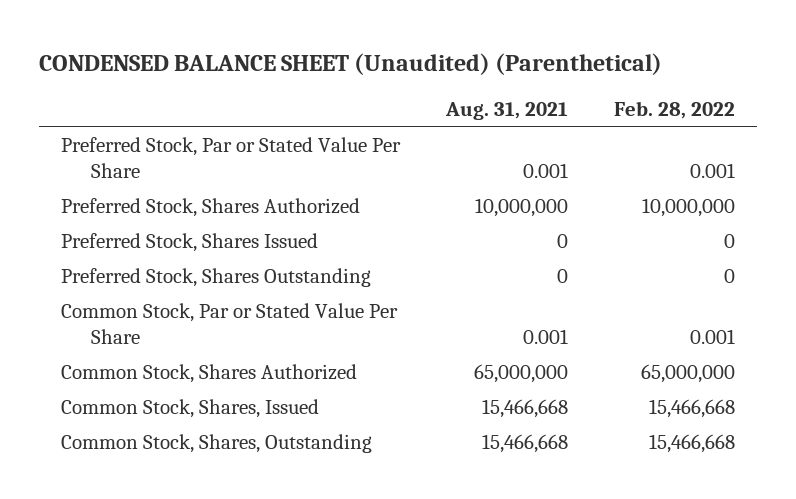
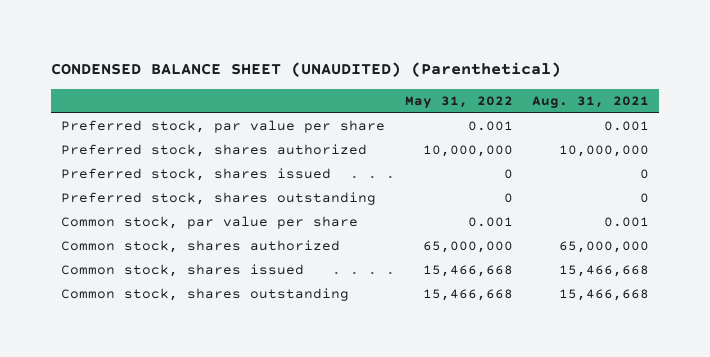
[38,52,662,75] CONDENSED BALANCE SHEET (Unaudited) (Parenthetical) -> [51,61,562,77] CONDENSED BALANCE SHEET (UNAUDITED) (Parenthetical)
[613,101,735,120] Feb. 28, 2022 -> none
none -> [404,96,513,109] May 31, 2022
[61,137,402,179] Preferred Stock, Par or Stated Value Per Share -> [60,120,385,134] Preferred stock, par value per share
[61,198,361,218] Preferred Stock, Shares Authorized -> [60,144,367,158] Preferred stock, shares authorized
[61,233,319,253] Preferred Stock, Shares Issued -> [60,168,331,182] Preferred stock, shares issued
[61,268,372,288] Preferred Stock, Shares Outstanding -> [60,192,376,206] Preferred stock, shares outstanding
[61,303,399,345] Common Stock, Par or Stated Value Per Share -> [60,216,358,230] Common stock, par value per share
[61,364,358,384] Common Stock, Shares Authorized -> [60,240,340,254] Common stock, shares authorized
[61,399,320,419] Common Stock, Shares, Issued -> [60,264,304,278] Common stock, shares issued
[61,434,373,454] Common Stock, Shares, Outstanding -> [60,288,349,302] Common stock, shares outstanding

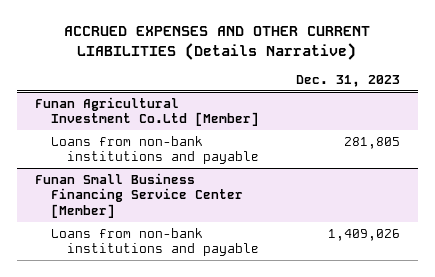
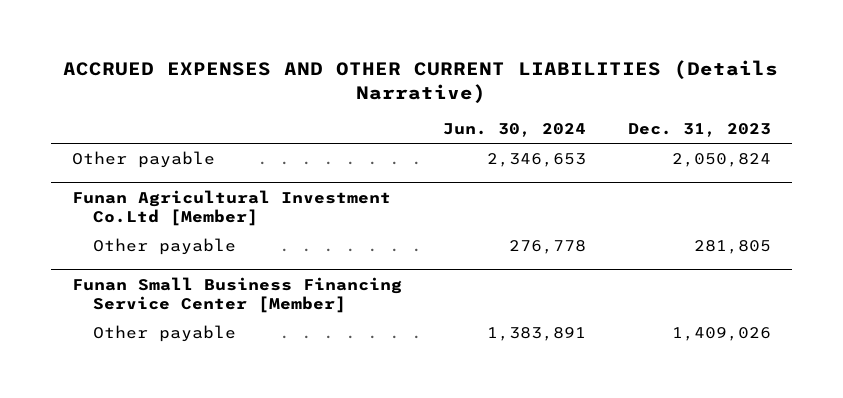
none -> [443,123,587,138] Jun. 30, 2024
none -> [71,150,215,168] Other payable
[51,135,260,165] Loans from non-bank institutions and payable -> [92,237,236,255] Other payable
[51,227,260,257] Loans from non-bank institutions and payable -> [92,324,236,342] Other payable

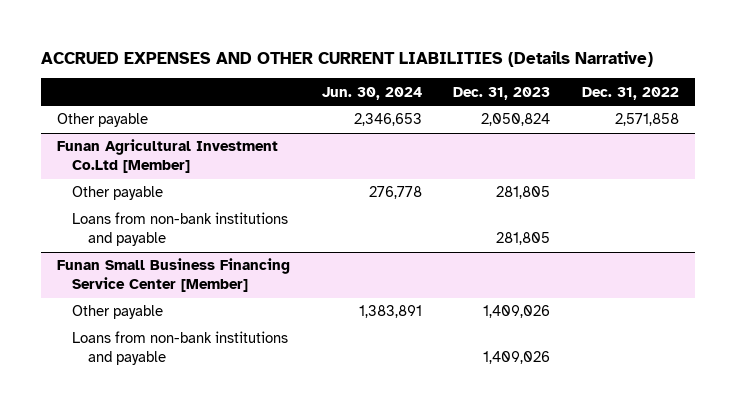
none -> [582,86,680,100] Dec. 31, 2022
none -> [72,212,289,247] Loans from non-bank institutions and payable
none -> [72,331,289,366] Loans from non-bank institutions and payable

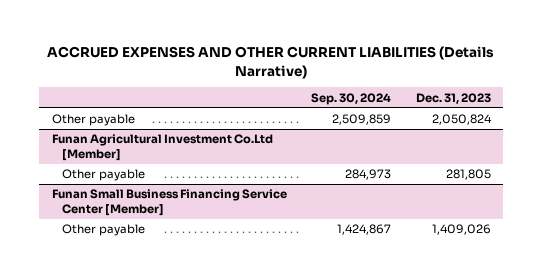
[321,86,422,100] Jun. 30, 2024 -> none
[582,86,680,100] Dec. 31, 2022 -> none
none -> [311,92,392,105] Sep. 30, 2024
[72,212,289,247] Loans from non-bank institutions and payable -> none
[72,331,289,366] Loans from non-bank institutions and payable -> none

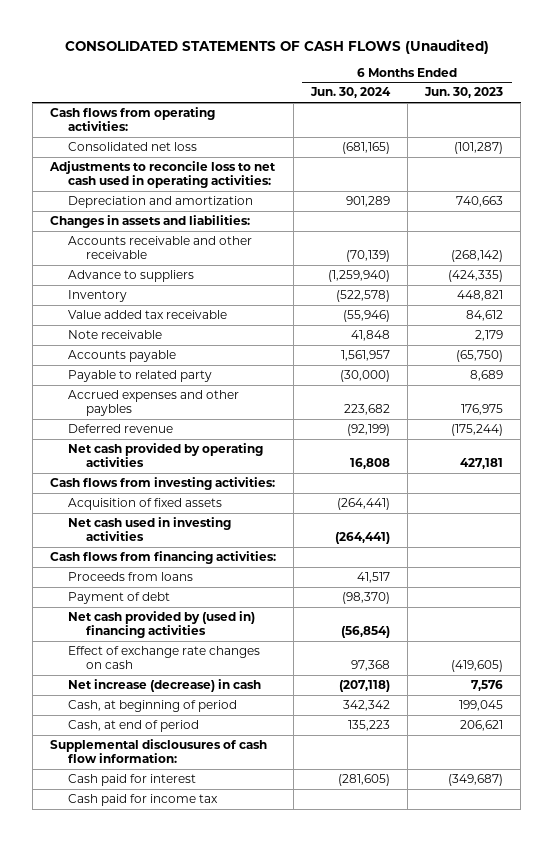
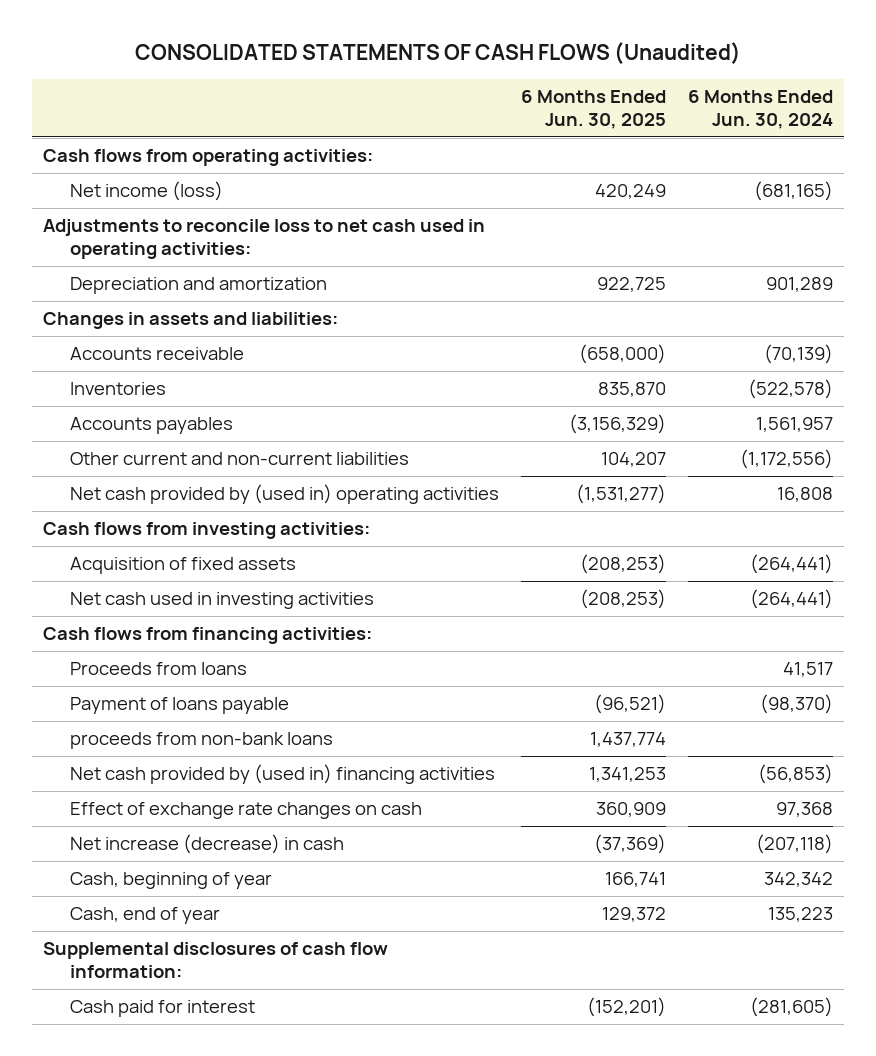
[424,87,504,99] Jun. 30, 2023 -> none
none -> [521,89,667,129] 6 Months Ended Jun. 30, 2025
[68,142,198,152] Consolidated net loss -> [70,181,224,202] Net income (loss)
[68,270,195,283] Advance to suppliers -> none
[68,310,228,320] Value added tax receivable -> none
[68,330,163,340] Note receivable -> none
[68,370,213,383] Payable to related party -> none
[68,390,240,417] Accrued expenses and other paybles -> none
[68,424,174,434] Deferred revenue -> none
[68,236,253,260] Accounts receivable and other receivable -> [70,347,245,361] Accounts receivable
[68,290,128,303] Inventory -> [70,382,167,396] Inventories
[68,350,177,363] Accounts payable -> [70,417,234,435] Accounts payables
none -> [70,452,410,466] Other current and non-current liabilities
[68,443,264,468] Net cash provided by operating activities -> [70,484,500,505] Net cash provided by (used in) operating activities
[68,592,171,605] Payment of debt -> [70,697,290,715] Payment of loans payable
none -> [70,732,334,750] proceeds from non-bank loans
[341,626,391,639] (56,854) -> [758,764,834,785] (56,853)
[68,700,238,713] Cash, at beginning of period -> [70,872,273,890] Cash, beginning of year
[68,720,200,733] Cash, at end of period -> [70,907,221,925] Cash, end of year
[49,739,267,764] Supplemental disclousures of cash flow information: -> [42,942,388,979] Supplemental disclosures of cash flow information:
[68,794,219,807] Cash paid for income tax -> none

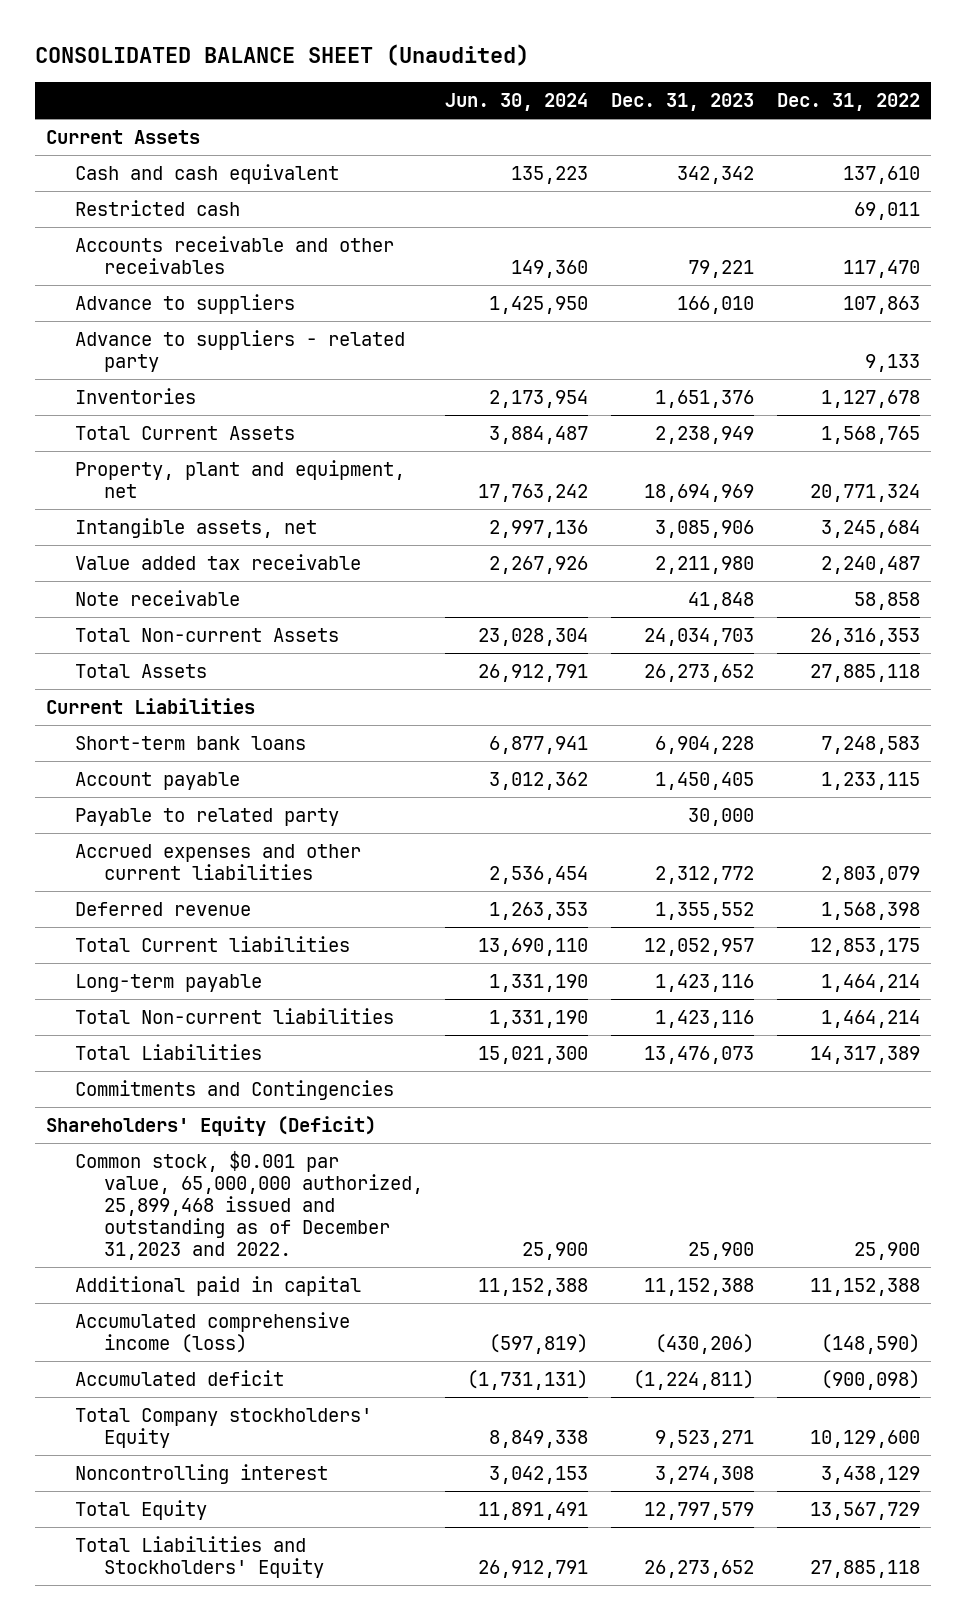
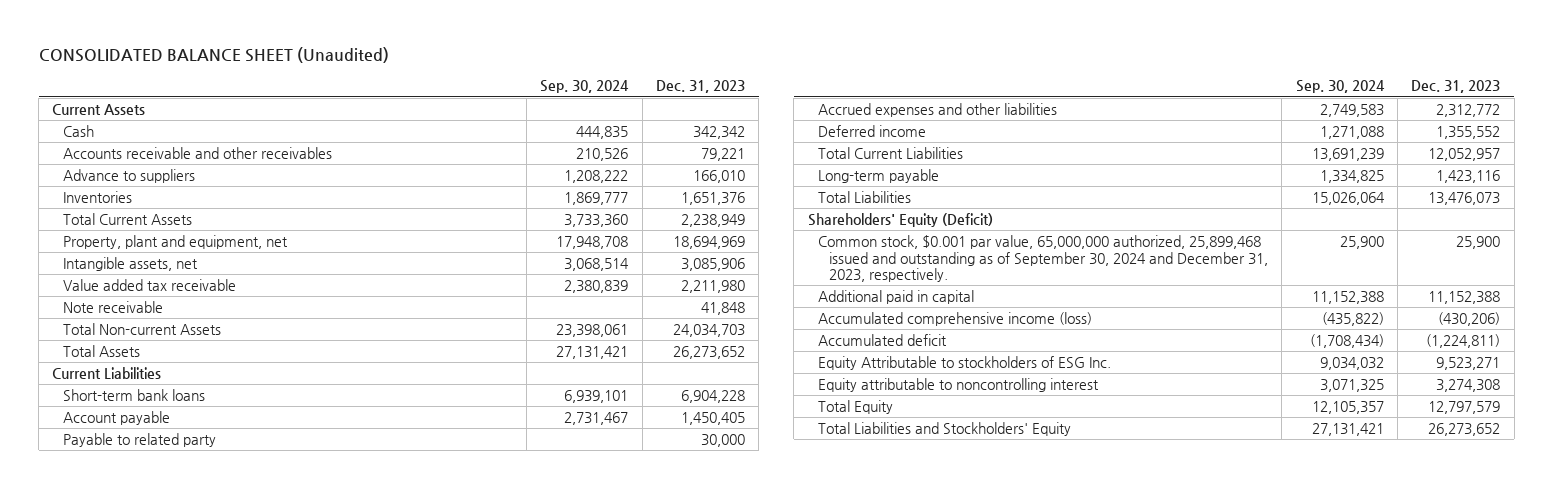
[445,92,589,111] Jun. 30, 2024 -> none
[777,92,921,111] Dec. 31, 2022 -> none
none -> [540,80,630,94] Sep. 30, 2024
[74,199,240,216] Restricted cash -> none
[74,163,339,184] Cash and cash equivalent -> [63,125,95,138] Cash
[74,329,405,372] Advance to suppliers - related party -> none
[74,843,361,880] Accrued expenses and other current liabilities -> [818,103,1058,118] Accrued expenses and other liabilities
[74,901,251,916] Deferred revenue -> [818,125,927,138] Deferred income
[74,935,350,952] Total Current liabilities -> [818,147,964,160] Total Current Liabilities
[74,1007,394,1024] Total Non-current liabilities -> none
[74,1079,394,1100] Commitments and Contingencies -> none
[74,1150,423,1260] Common stock, $0.001 par value, 65,000,000 authorized, 25,899,468 issued and outstanding as of December 31,2023 and 2022. -> [818,235,1269,283] Common stock, $0.001 par value, 65,000,000 authorized, 25,899,468 issued and outstanding as of September 30, 2024 and December 31, 2023, respectively.
[74,1407,372,1448] Total Company stockholders' Equity -> [818,356,1112,371] Equity Attributable to stockholders of ESG Inc.
[74,1463,328,1484] Noncontrolling interest -> [818,378,1100,393] Equity attributable to noncontrolling interest

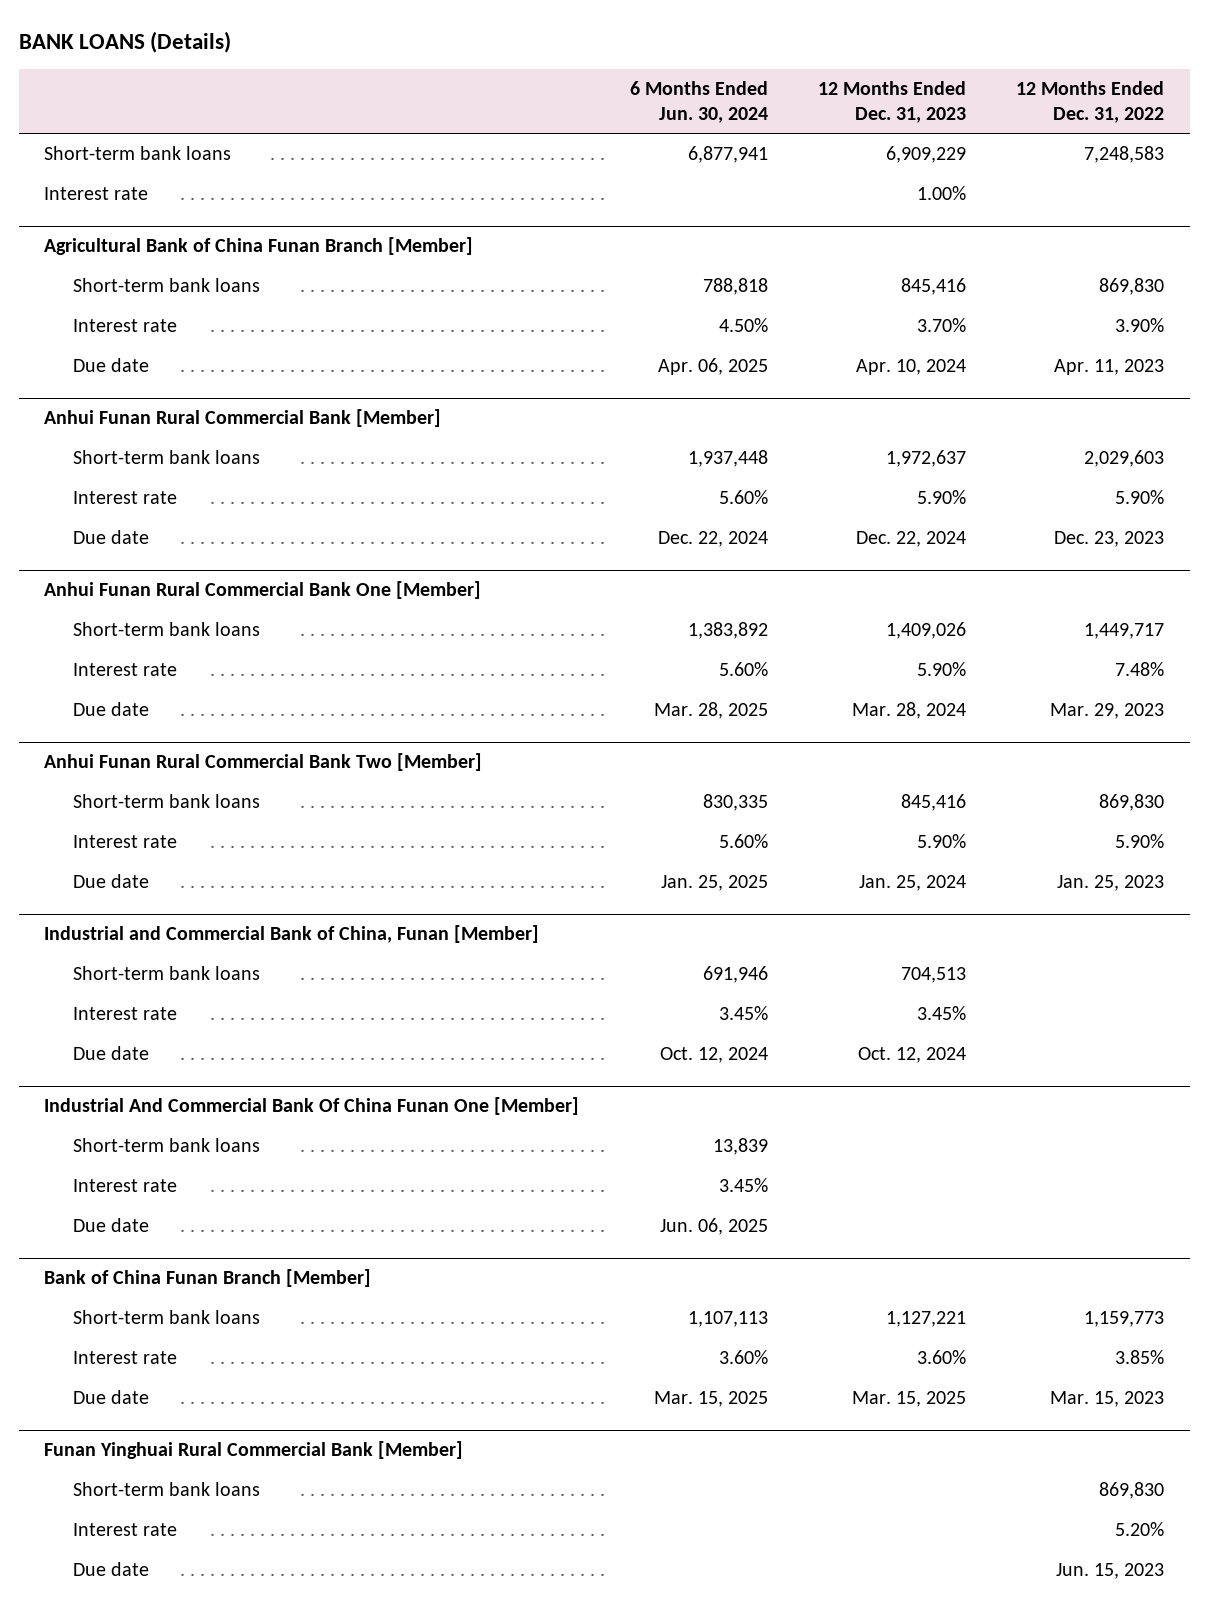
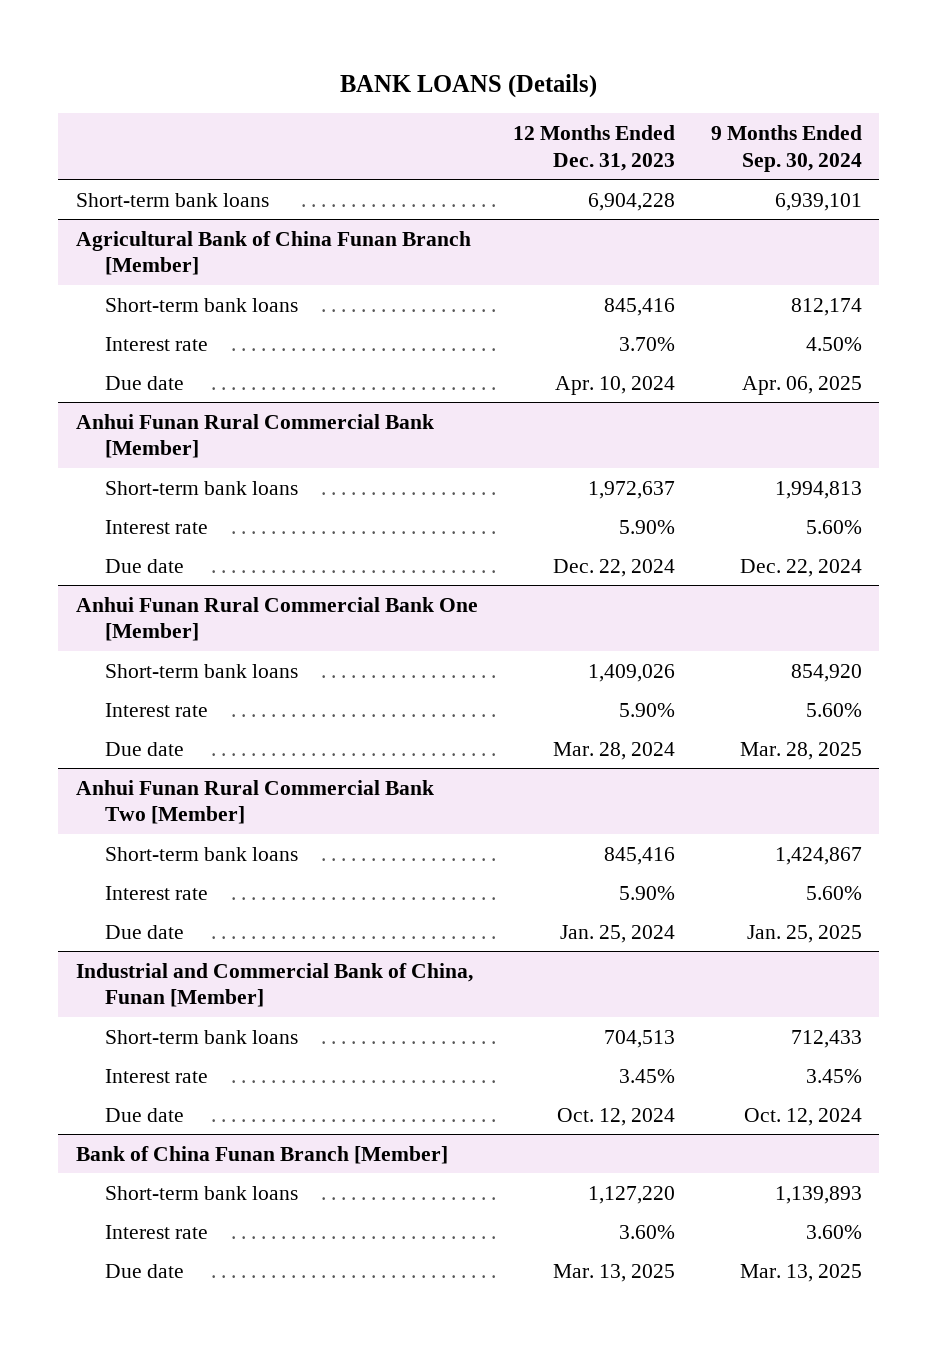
[629,81,768,123] 6 Months Ended Jun. 30, 2024 -> none
[1016,81,1165,123] 12 Months Ended Dec. 31, 2022 -> none
none -> [710,125,862,172] 9 Months Ended Sep. 30, 2024
[44,187,149,201] Interest rate -> none
[886,146,967,164] 6,909,229 -> [588,192,676,211] 6,904,228
[44,1097,580,1116] Industrial And Commercial Bank Of China Funan One [Member] -> none
[73,1138,261,1153] Short-term bank loans -> none
[73,1179,178,1193] Interest rate -> none
[73,1218,150,1233] Due date -> none
[886,1311,967,1328] 1,127,221 -> [588,1185,676,1204] 1,127,220
[44,1441,464,1460] Funan Yinghuai Rural Commercial Bank [Member] -> none
[73,1482,261,1497] Short-term bank loans -> none
[73,1523,178,1537] Interest rate -> none
[73,1562,150,1577] Due date -> none
[852,1391,967,1408] Mar. 15, 2025 -> [553,1263,676,1282] Mar. 13, 2025

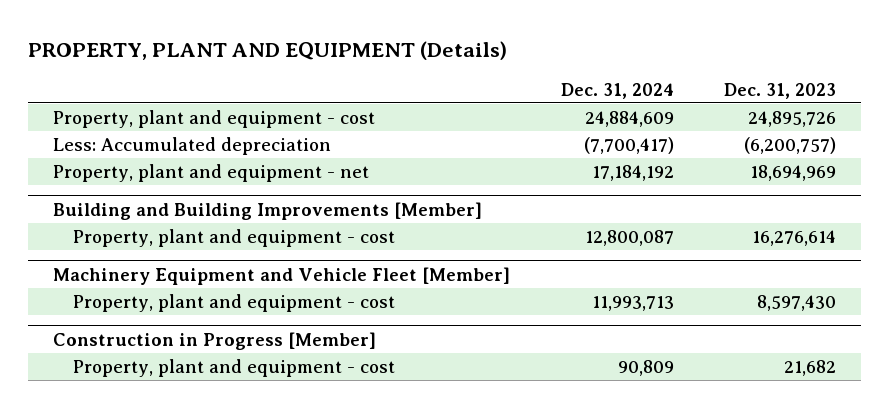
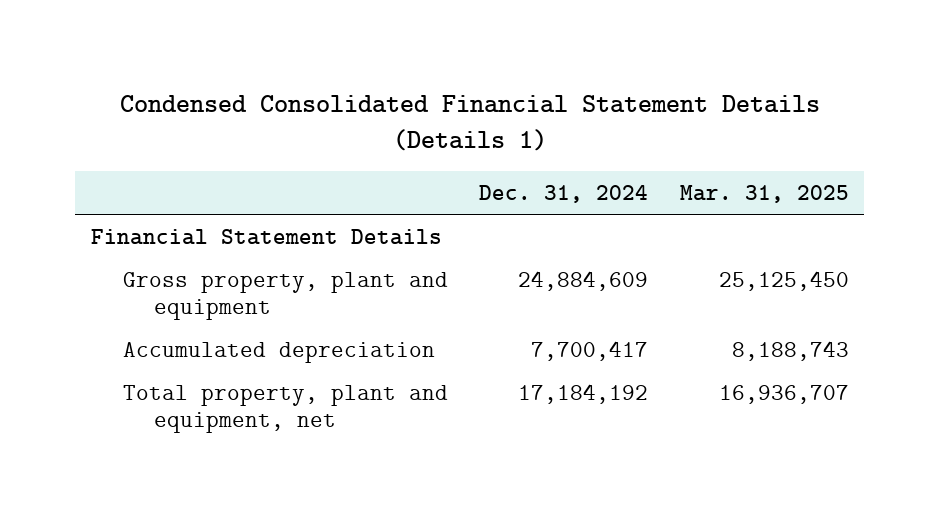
[28,41,508,61] PROPERTY, PLANT AND EQUIPMENT (Details) -> [119,94,820,151] Condensed Consolidated Financial Statement Details (Details 1)
[724,82,837,99] Dec. 31, 2023 -> none
none -> [679,184,849,203] Mar. 31, 2025
[53,201,483,220] Building and Building Improvements [Member] -> none
[72,229,395,248] Property, plant and equipment - cost -> none
[53,266,511,285] Machinery Equipment and Vehicle Fleet [Member] -> none
[72,294,395,313] Property, plant and equipment - cost -> none
[53,331,377,350] Construction in Progress [Member] -> none
[72,359,395,378] Property, plant and equipment - cost -> none
none -> [90,228,442,245] Financial Statement Details
[53,110,376,129] Property, plant and equipment - cost -> [122,271,448,320] Gross property, plant and equipment
[53,137,332,156] Less: Accumulated depreciation -> [122,341,435,363] Accumulated depreciation
[583,137,674,155] (7,700,417) -> [531,340,649,361] 7,700,417
[53,164,370,183] Property, plant and equipment - net -> [122,384,448,433] Total property, plant and equipment, net

